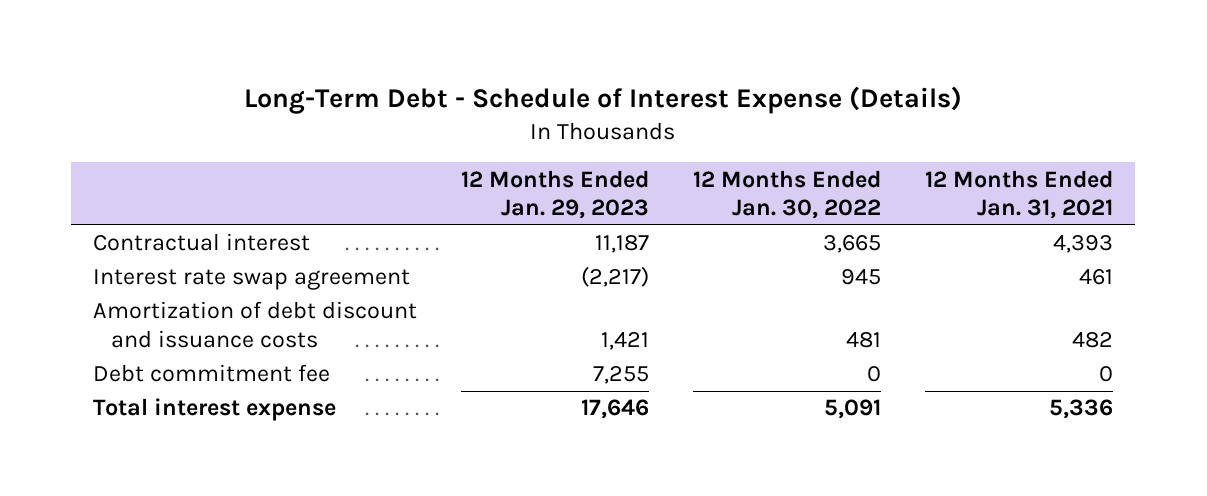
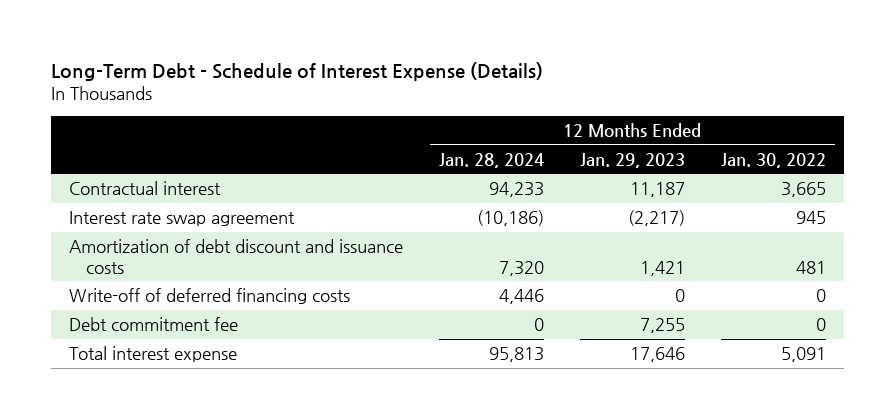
[925,169,1114,220] 12 Months Ended Jan. 31, 2021 -> none
none -> [438,152,544,168] Jan. 28, 2024
none -> [68,288,350,305] Write-off of deferred financing costs

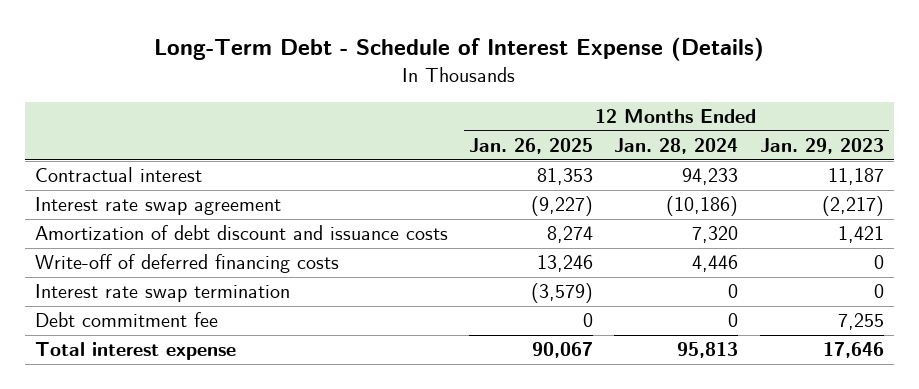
[721,152,827,168] Jan. 30, 2022 -> none
none -> [469,138,594,155] Jan. 26, 2025
none -> [35,284,291,303] Interest rate swap termination

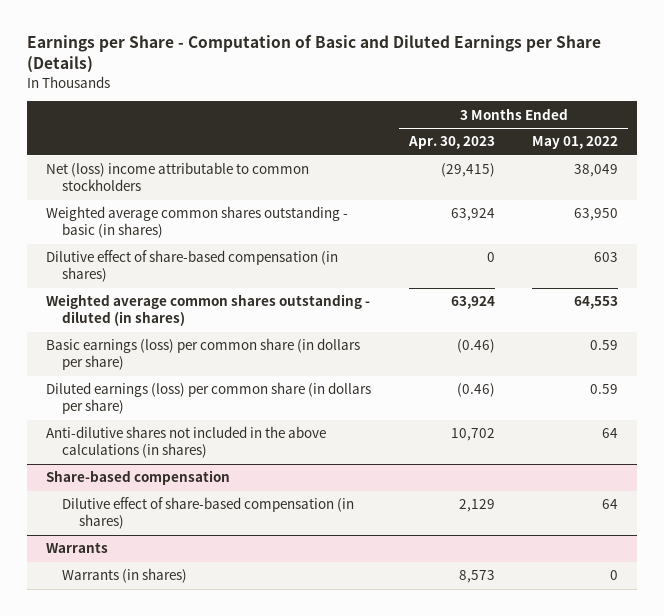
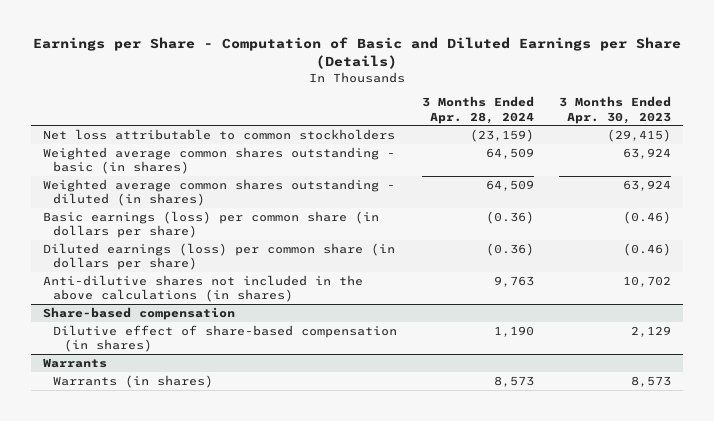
[532,136,619,150] May 01, 2022 -> none
none -> [422,95,535,124] 3 Months Ended Apr. 28, 2024
[45,162,309,192] Net (loss) income attributable to common stockholders -> [43,128,396,140] Net loss attributable to common stockholders
[45,250,338,283] Dilutive effect of share-based compensation (in shares) -> none

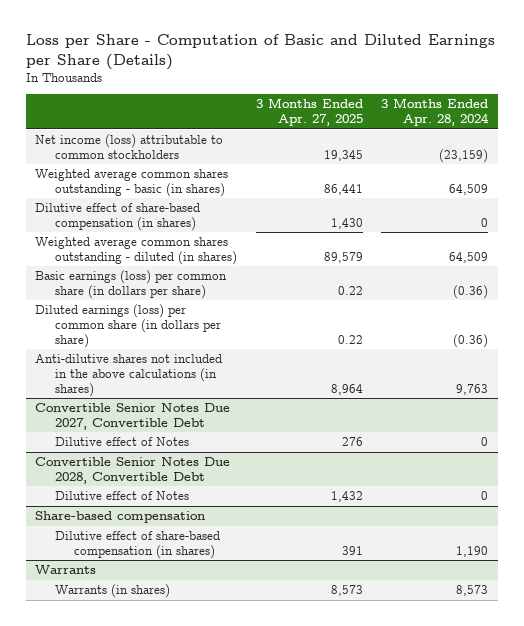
[33,37,682,70] Earnings per Share - Computation of Basic and Diluted Earnings per Share (Details) -> [26,34,496,70] Loss per Share - Computation of Basic and Diluted Earnings per Share (Details)
[559,95,672,124] 3 Months Ended Apr. 30, 2023 -> none
none -> [255,98,363,127] 3 Months Ended Apr. 27, 2025
[43,128,396,140] Net loss attributable to common stockholders -> [35,134,224,159] Net income (loss) attributable to common stockholders
none -> [35,203,201,231] Dilutive effect of share-based compensation (in shares)
none -> [35,403,231,430] Convertible Senior Notes Due 2027, Convertible Debt
none -> [54,437,189,447] Dilutive effect of Notes
none -> [35,457,231,484] Convertible Senior Notes Due 2028, Convertible Debt
none -> [54,491,189,501] Dilutive effect of Notes

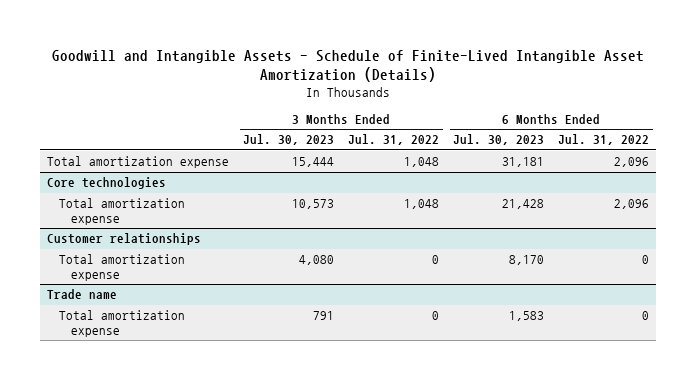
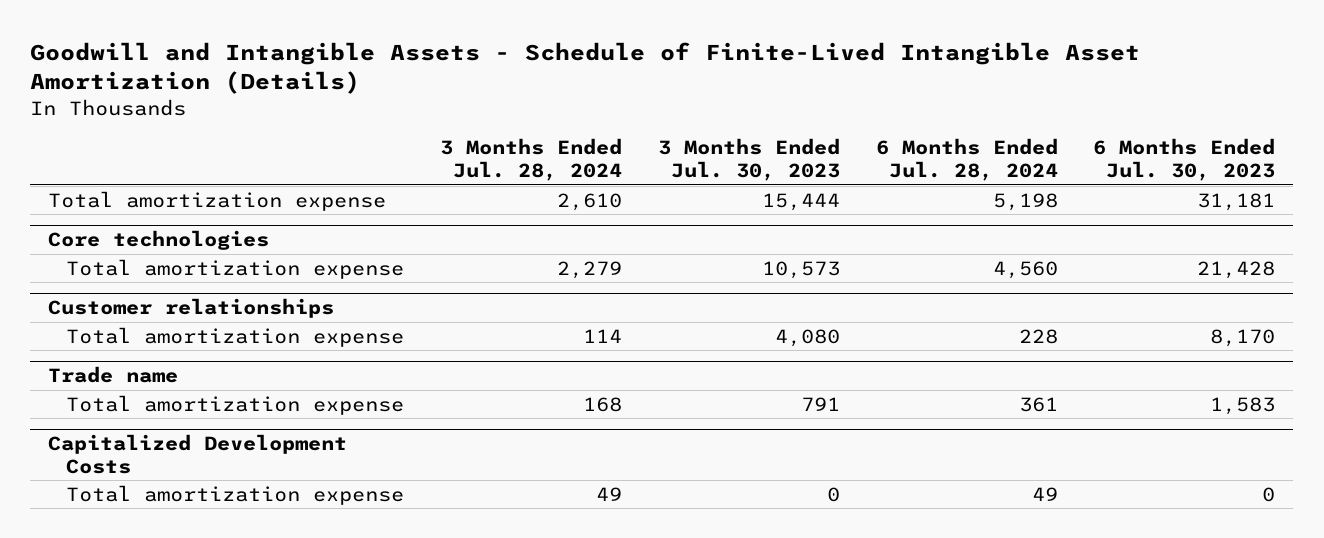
[348,134,440,146] Jul. 31, 2022 -> none
[558,134,650,146] Jul. 31, 2022 -> none
none -> [440,138,623,182] 3 Months Ended Jul. 28, 2024
none -> [875,138,1058,182] 6 Months Ended Jul. 28, 2024
none -> [48,434,348,474] Capitalized Development Costs
none -> [66,484,405,505] Total amortization expense

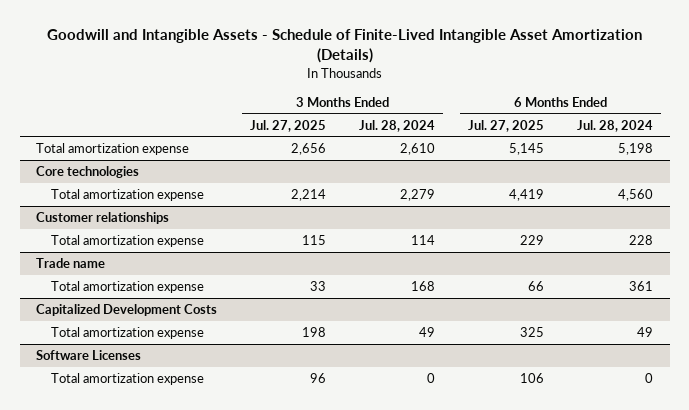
[657,138,840,182] 3 Months Ended Jul. 30, 2023 -> none
[1093,138,1276,182] 6 Months Ended Jul. 30, 2023 -> none
none -> [250,119,327,132] Jul. 27, 2025
none -> [468,119,545,132] Jul. 27, 2025
none -> [36,350,142,361] Software Licenses
none -> [50,373,204,386] Total amortization expense

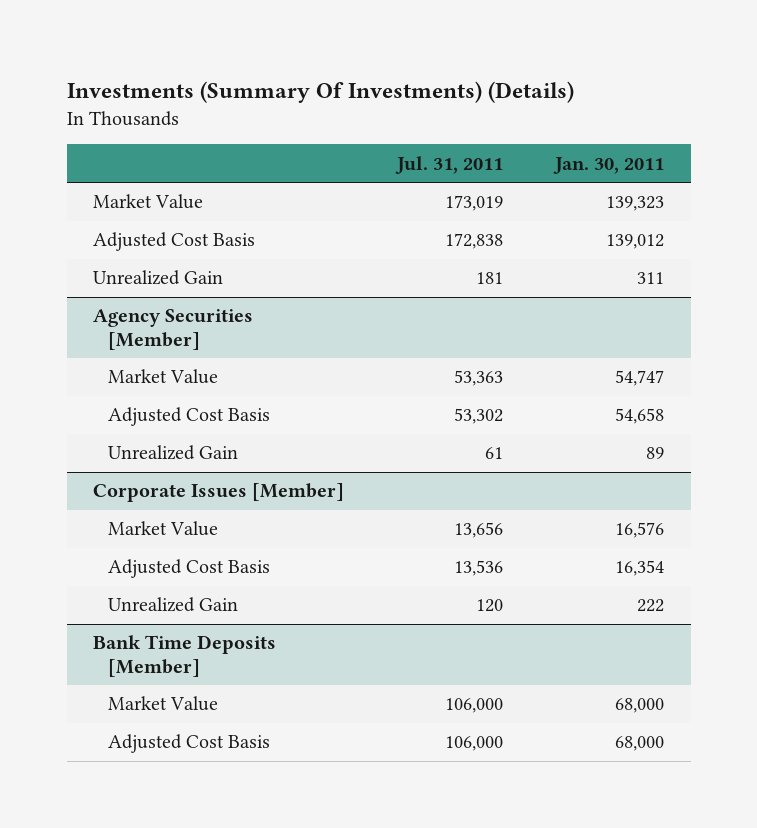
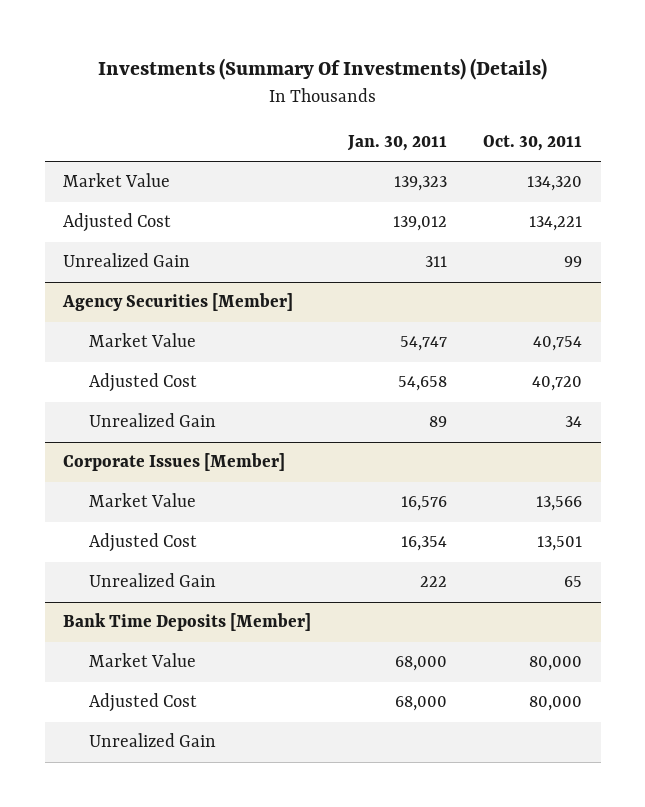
[394,155,503,174] Jul. 31, 2011 -> none
none -> [483,134,583,151] Oct. 30, 2011
[93,232,256,252] Adjusted Cost Basis -> [62,213,171,233] Adjusted Cost
[107,407,270,427] Adjusted Cost Basis -> [89,373,198,393] Adjusted Cost
[107,559,270,579] Adjusted Cost Basis -> [89,533,198,553] Adjusted Cost
[107,734,270,754] Adjusted Cost Basis -> [89,693,198,713] Adjusted Cost
none -> [89,733,217,748] Unrealized Gain

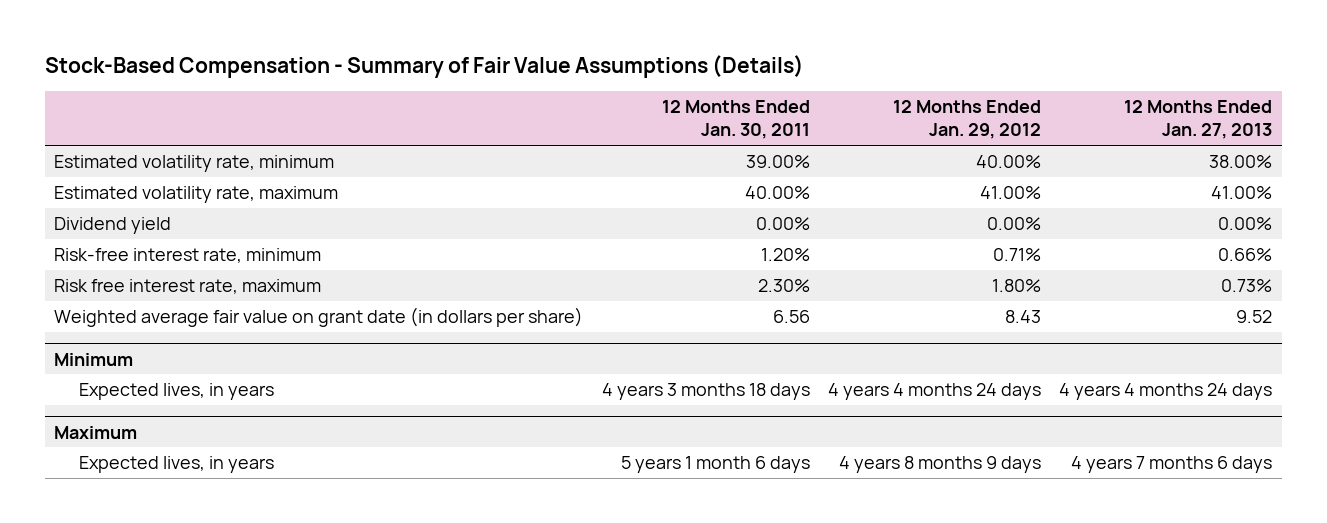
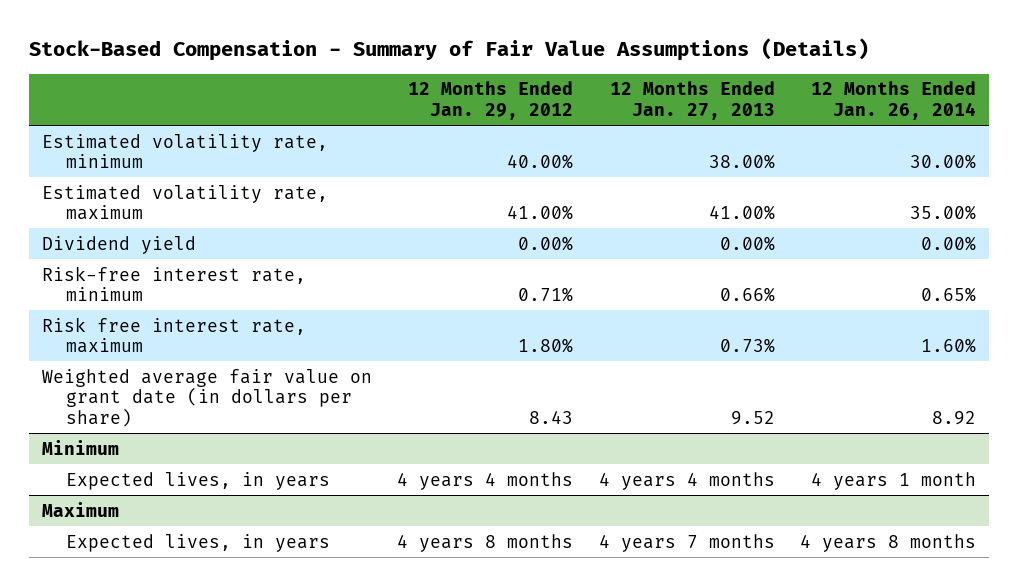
[661,100,810,140] 12 Months Ended Jan. 30, 2011 -> none
none -> [811,81,977,120] 12 Months Ended Jan. 26, 2014
[827,383,1041,401] 4 years 4 months 24 days -> [397,471,574,490] 4 years 4 months
[1059,383,1273,401] 4 years 4 months 24 days -> [598,471,775,490] 4 years 4 months
[838,456,1041,474] 4 years 8 months 9 days -> [397,533,574,552] 4 years 8 months
[1071,456,1273,474] 4 years 7 months 6 days -> [598,533,775,552] 4 years 7 months

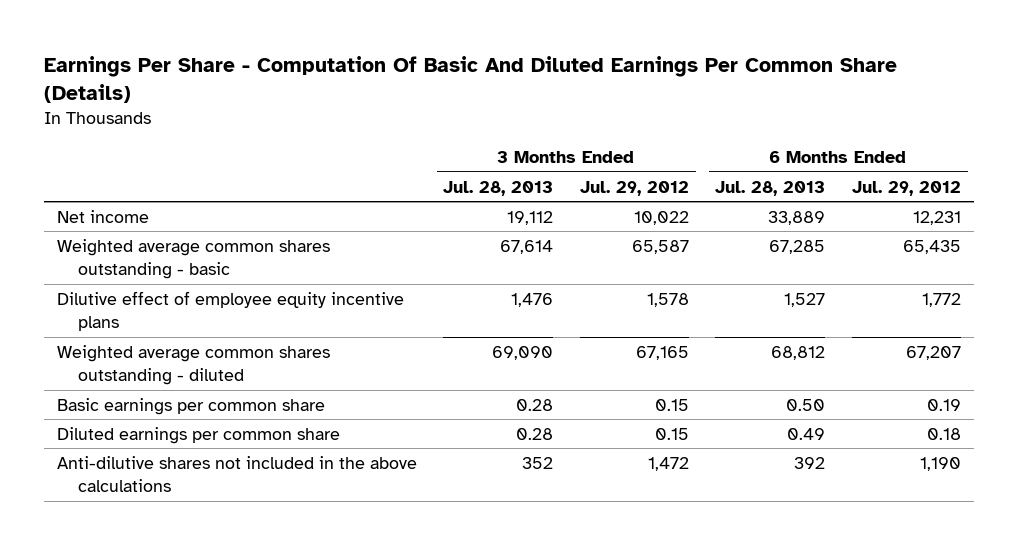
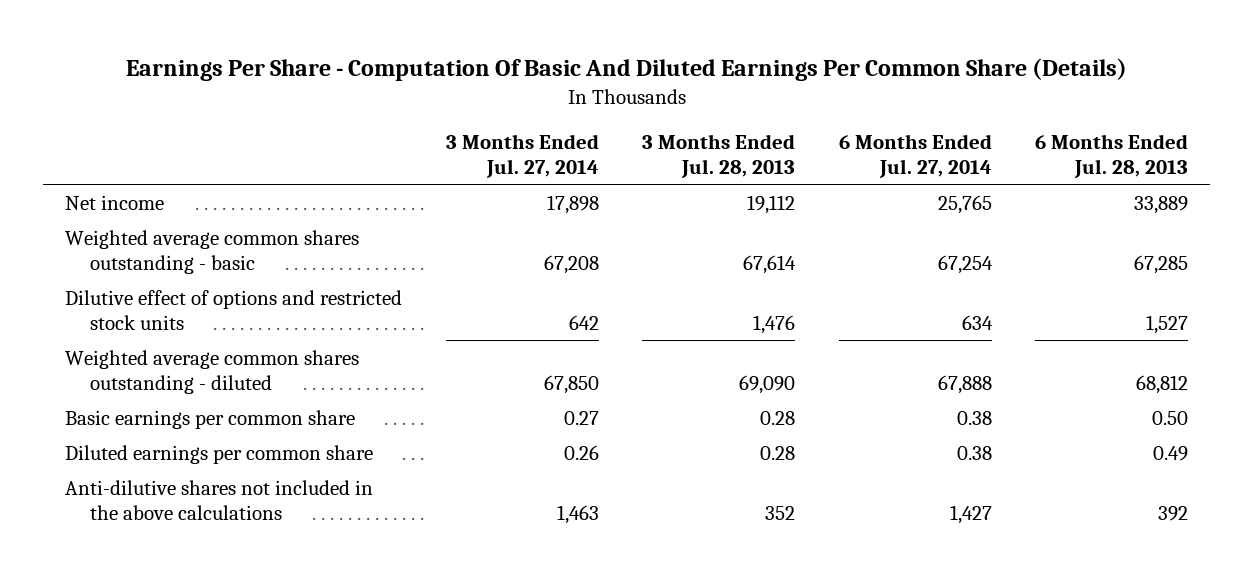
[579,180,689,196] Jul. 29, 2012 -> none
[851,180,961,196] Jul. 29, 2012 -> none
none -> [445,134,599,179] 3 Months Ended Jul. 27, 2014
none -> [838,134,992,179] 6 Months Ended Jul. 27, 2014
[56,290,404,332] Dilutive effect of employee equity incentive plans -> [64,289,402,330] Dilutive effect of options and restricted stock units

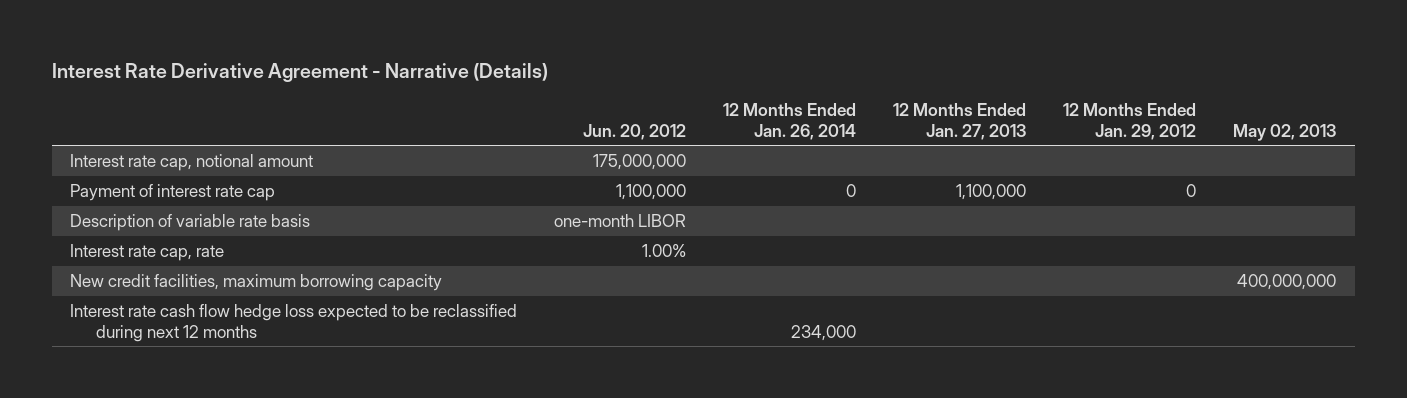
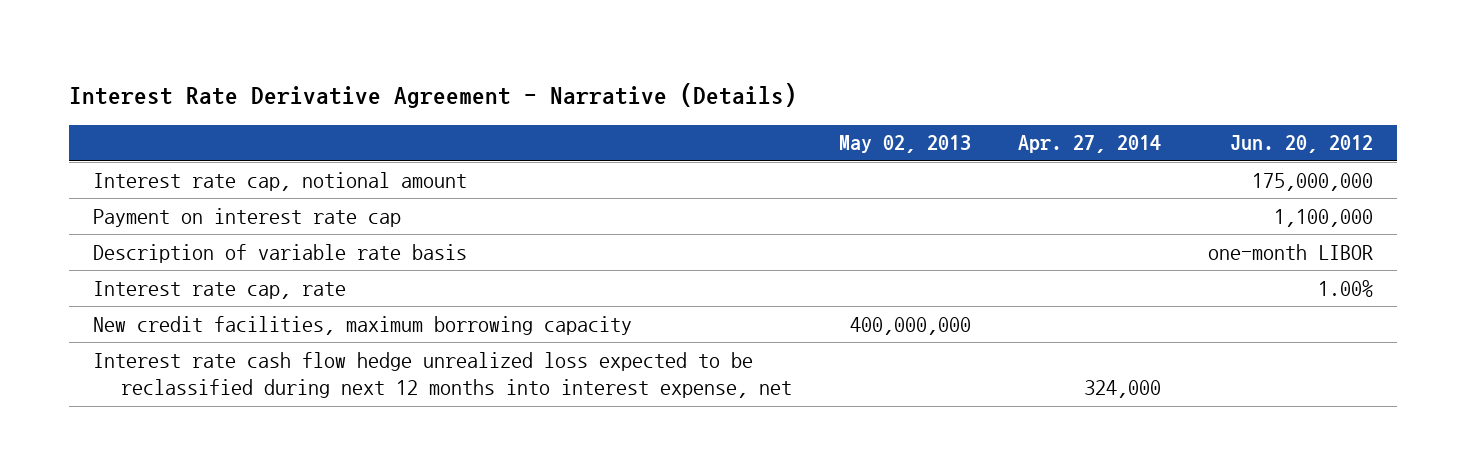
[723,103,857,140] 12 Months Ended Jan. 26, 2014 -> none
[893,103,1027,140] 12 Months Ended Jan. 27, 2013 -> none
[1063,103,1197,140] 12 Months Ended Jan. 29, 2012 -> none
none -> [1018,135,1162,154] Apr. 27, 2014
[70,183,276,201] Payment of interest rate cap -> [92,207,401,227] Payment on interest rate cap
[70,303,518,342] Interest rate cash flow hedge loss expected to be reclassified during next 12 months -> [92,351,792,399] Interest rate cash flow hedge unrealized loss expected to be reclassified during next 12 months into interest expense, net

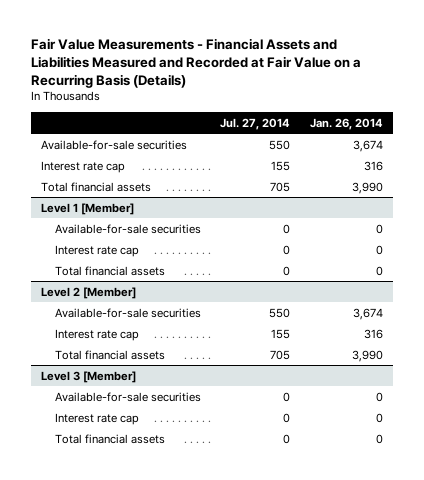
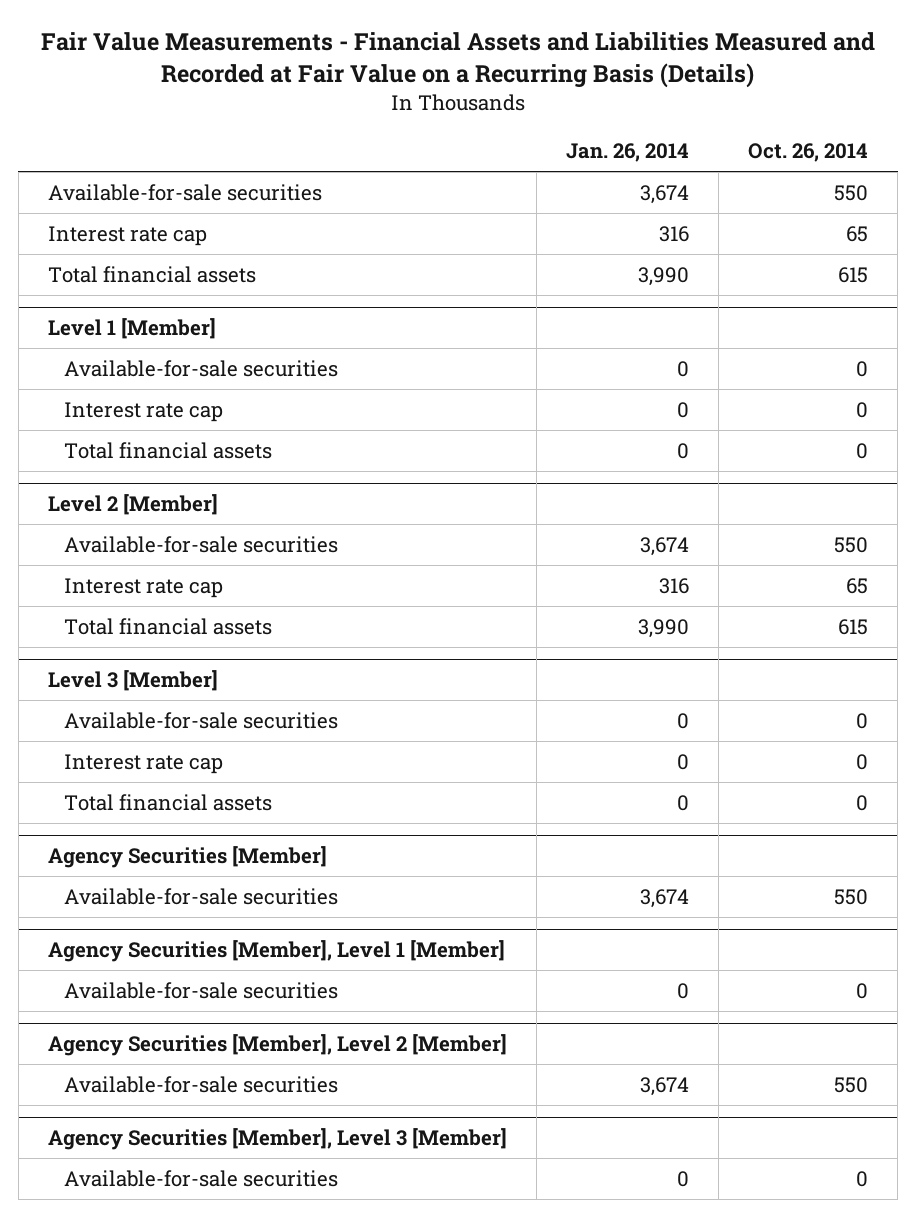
[220,117,291,130] Jul. 27, 2014 -> none
none -> [748,143,869,163] Oct. 26, 2014
none -> [47,845,327,868] Agency Securities [Member]
none -> [64,887,339,905] Available-for-sale securities
none -> [47,939,505,962] Agency Securities [Member], Level 1 [Member]
none -> [64,981,339,999] Available-for-sale securities
none -> [47,1033,507,1056] Agency Securities [Member], Level 2 [Member]
none -> [64,1075,339,1093] Available-for-sale securities
none -> [47,1127,507,1150] Agency Securities [Member], Level 3 [Member]
none -> [64,1169,339,1187] Available-for-sale securities

